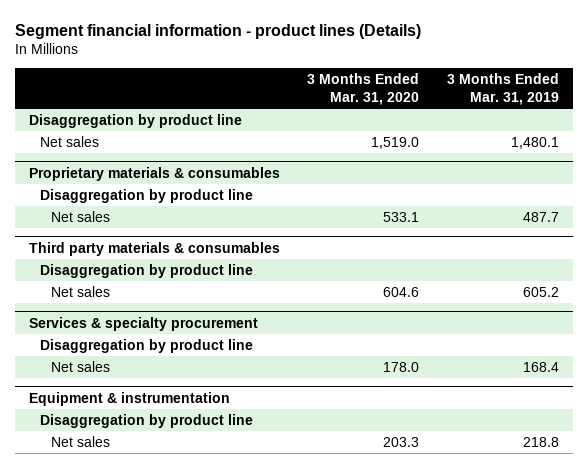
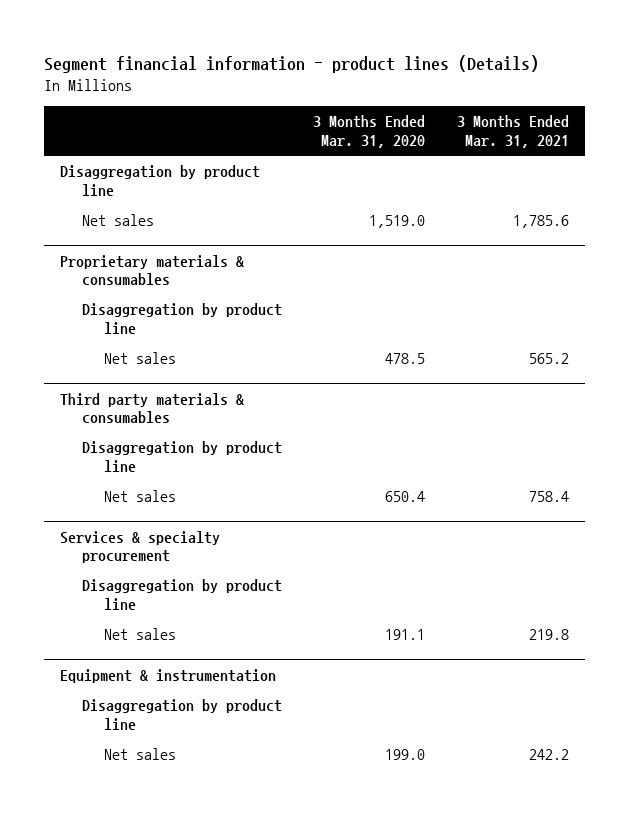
[447,73,560,105] 3 Months Ended Mar. 31, 2019 -> none
none -> [456,115,569,148] 3 Months Ended Mar. 31, 2021
[383,211,420,222] 533.1 -> [385,353,426,365] 478.5
[383,286,420,297] 604.6 -> [385,491,426,503] 650.4
[383,361,420,372] 178.0 -> [385,629,426,641] 191.1
[383,436,420,447] 203.3 -> [385,749,426,761] 199.0

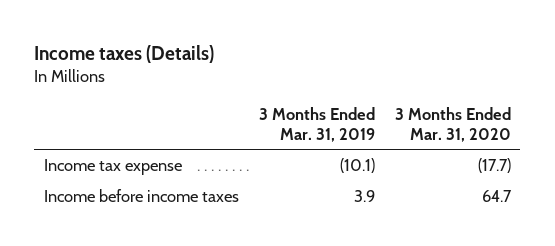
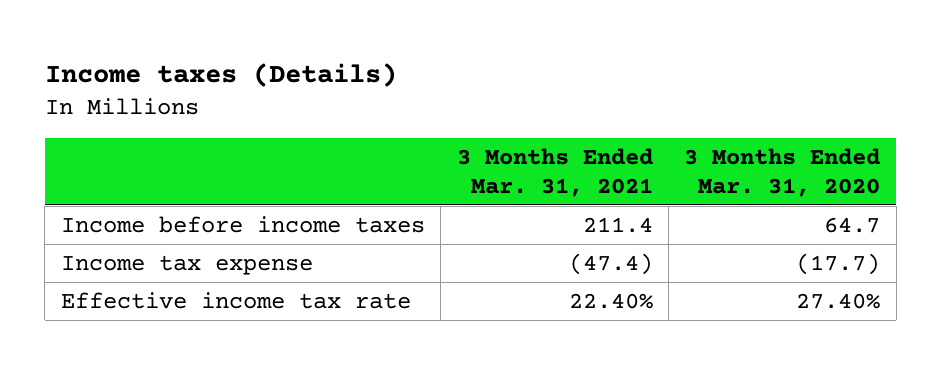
[258,106,375,142] 3 Months Ended Mar. 31, 2019 -> none
none -> [456,147,653,197] 3 Months Ended Mar. 31, 2021
[44,159,183,176] Income tax expense -> [60,254,313,275] Income tax expense
none -> [60,291,411,309] Effective income tax rate

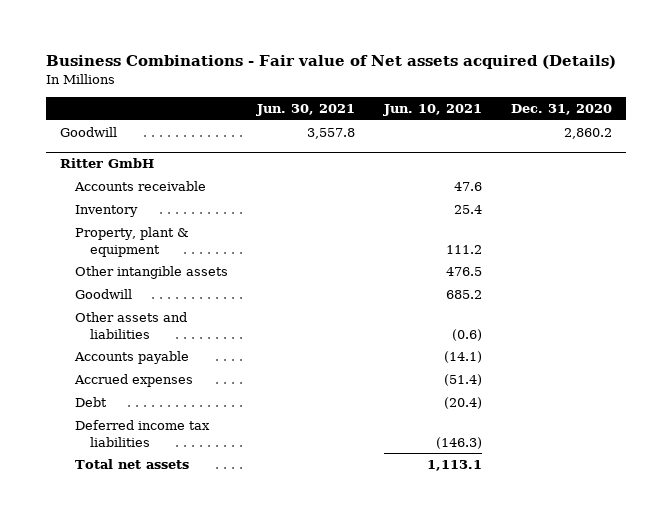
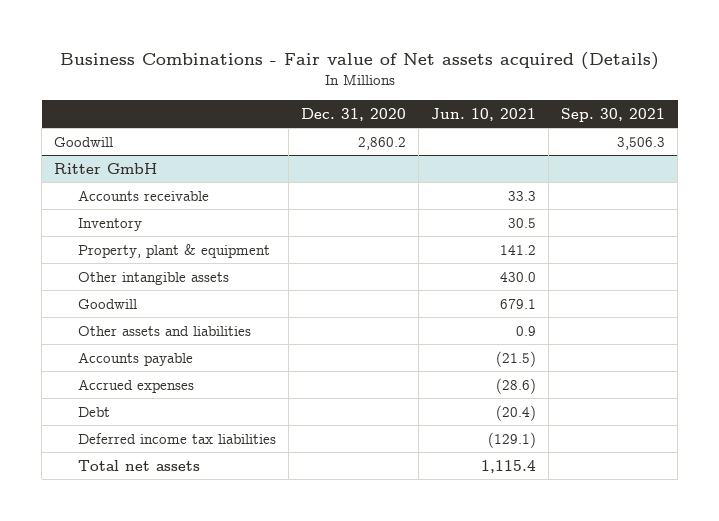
[255,104,355,117] Jun. 30, 2021 -> none
none -> [561,108,666,123] Sep. 30, 2021
[453,182,482,192] 47.6 -> [508,190,537,201] 33.3
[453,205,482,215] 25.4 -> [508,217,537,228] 30.5
[445,244,482,254] 111.2 -> [500,244,537,255] 141.2
[445,267,482,277] 476.5 -> [500,271,537,282] 430.0
[445,290,482,300] 685.2 -> [500,298,537,309] 679.1
[451,328,482,341] (0.6) -> [516,325,537,336] 0.9
[443,351,482,364] (14.1) -> [496,350,537,367] (21.5)
[443,374,482,387] (51.4) -> [496,377,537,394] (28.6)
[435,436,482,449] (146.3) -> [488,431,537,448] (129.1)
[426,460,482,472] 1,113.1 -> [481,459,537,473] 1,115.4

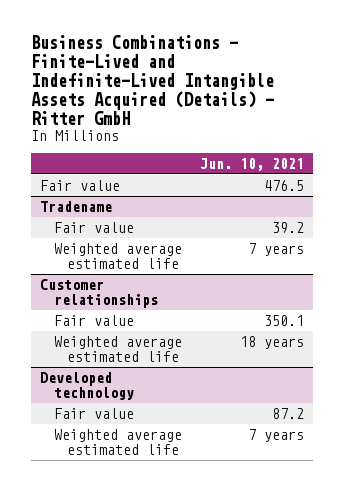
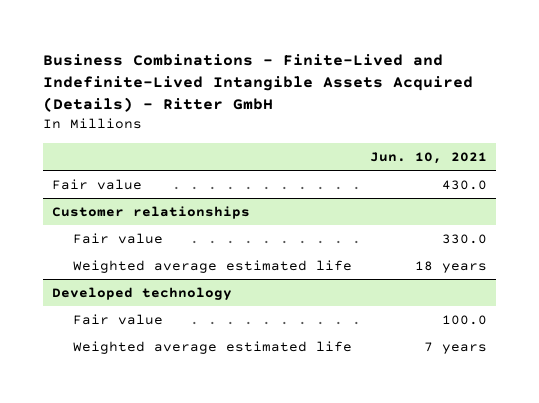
[39,200,112,212] Tradename -> none
[53,221,134,233] Fair value -> none
[53,242,182,269] Weighted average estimated life -> none
[264,179,305,191] 476.5 -> [441,179,487,190] 430.0
[264,314,305,326] 350.1 -> [441,233,487,244] 330.0
[272,407,305,419] 87.2 -> [441,314,487,325] 100.0

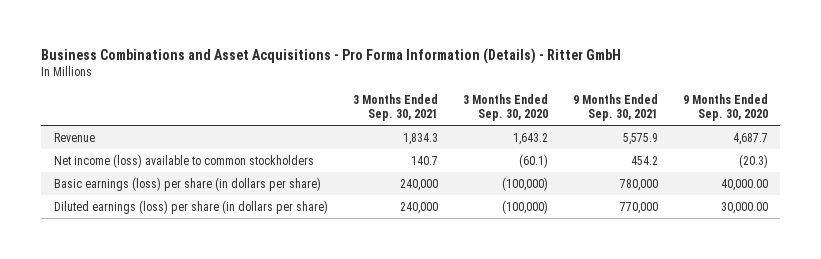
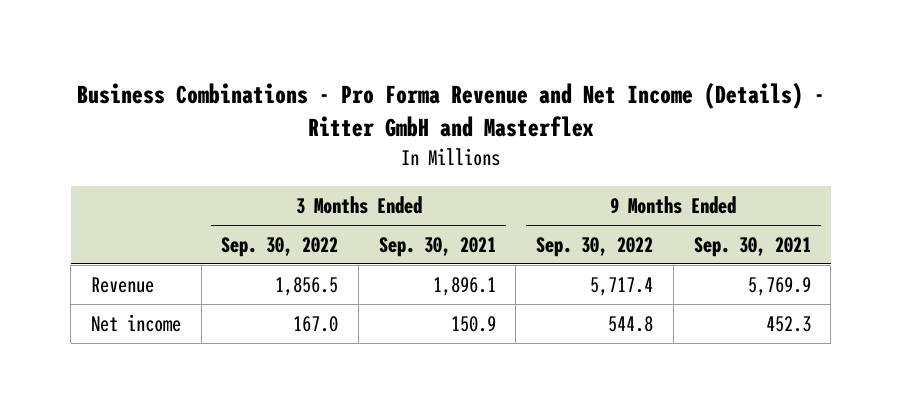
[41,47,622,64] Business Combinations and Asset Acquisitions - Pro Forma Information (Details) - Ritter GmbH -> [76,82,825,138] Business Combinations - Pro Forma Revenue and Net Income (Details) - Ritter GmbH and Masterflex
[462,94,548,122] 3 Months Ended Sep. 30, 2020 -> none
[682,94,768,122] 9 Months Ended Sep. 30, 2020 -> none
none -> [221,236,339,257] Sep. 30, 2022
none -> [536,236,654,257] Sep. 30, 2022
[53,176,321,191] Basic earnings (loss) per share (in dollars per share) -> none
[53,199,328,214] Diluted earnings (loss) per share (in dollars per share) -> none
[402,132,438,145] 1,834.3 -> [432,276,496,296] 1,896.1
[622,132,658,145] 5,575.9 -> [747,276,811,296] 5,769.9
[53,153,314,168] Net income (loss) available to common stockholders -> [90,313,181,332] Net income
[410,155,438,165] 140.7 -> [450,315,496,332] 150.9
[630,155,658,165] 454.2 -> [765,315,811,332] 452.3

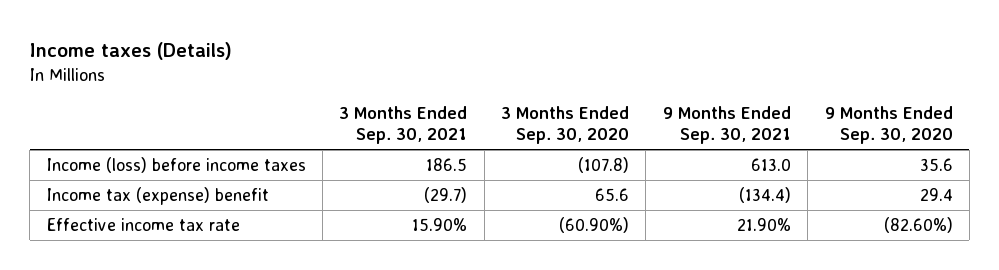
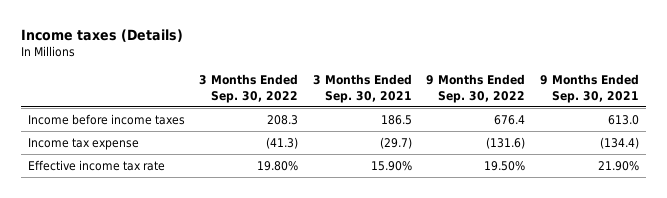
[501,106,630,145] 3 Months Ended Sep. 30, 2020 -> none
[824,106,953,145] 9 Months Ended Sep. 30, 2020 -> none
none -> [199,74,299,103] 3 Months Ended Sep. 30, 2022
none -> [426,74,526,103] 9 Months Ended Sep. 30, 2022
[46,157,306,174] Income (loss) before income taxes -> [27,113,185,125] Income before income taxes
[46,187,269,206] Income tax (expense) benefit -> [27,137,139,150] Income tax expense

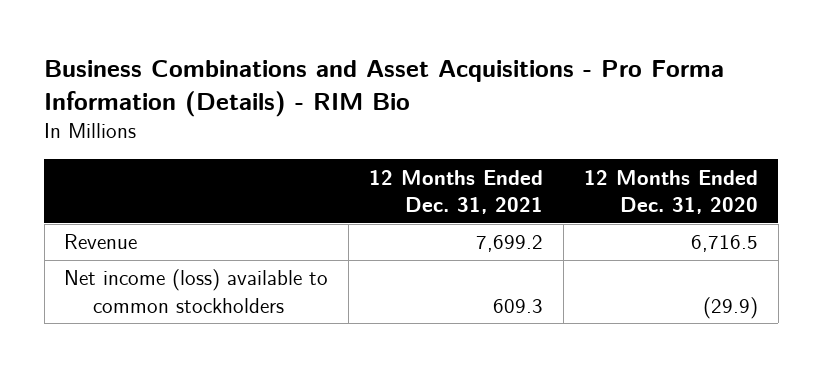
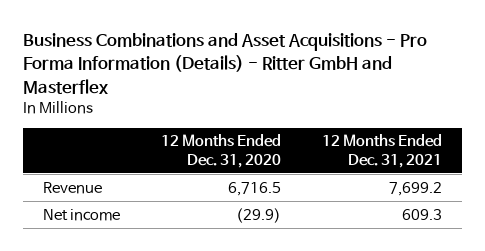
[44,59,725,117] Business Combinations and Asset Acquisitions - Pro Forma Information (Details) - RIM Bio -> [23,33,428,94] Business Combinations and Asset Acquisitions - Pro Forma Information (Details) - Ritter GmbH and Masterflex
[64,269,329,313] Net income (loss) available to common stockholders -> [43,208,121,221] Net income

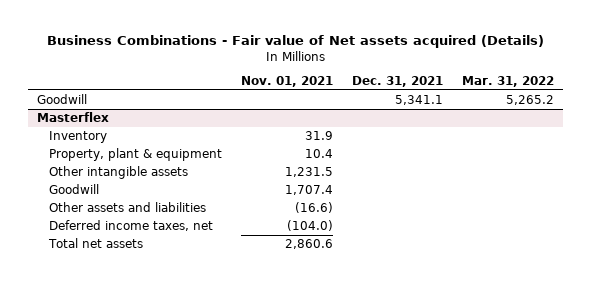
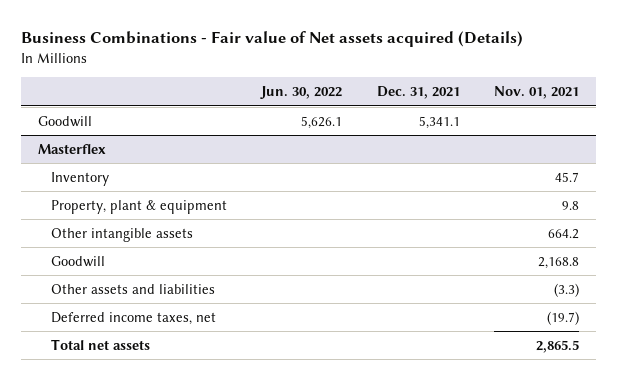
[462,75,555,87] Mar. 31, 2022 -> none
none -> [260,86,343,100] Jun. 30, 2022
[305,131,334,141] 31.9 -> [555,171,580,182] 45.7
[305,149,334,159] 10.4 -> [562,200,580,210] 9.8
[285,167,334,178] 1,231.5 -> [548,228,580,239] 664.2
[285,185,334,196] 1,707.4 -> [538,256,580,269] 2,168.8
[295,202,334,214] (16.6) -> [554,282,580,297] (3.3)
[287,220,334,232] (104.0) -> [547,310,580,325] (19.7)
[285,239,334,250] 2,860.6 -> [536,339,580,353] 2,865.5

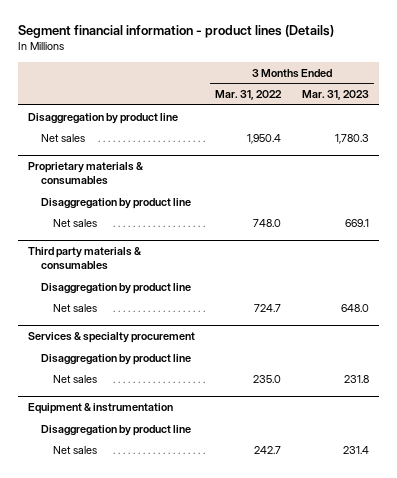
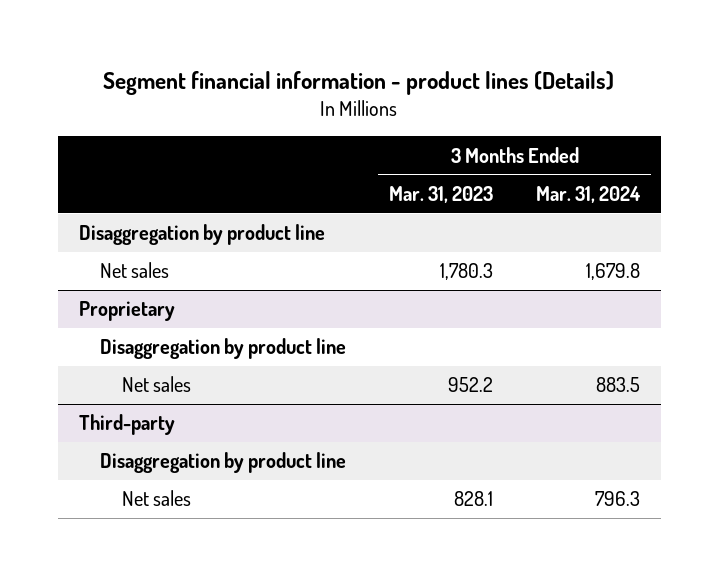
[215,89,283,100] Mar. 31, 2022 -> none
none -> [535,185,641,203] Mar. 31, 2024
[40,197,191,209] Disaggregation by product line -> none
[53,218,98,227] Net sales -> none
[28,246,143,270] Third party materials & consumables -> none
[40,282,191,294] Disaggregation by product line -> none
[53,303,98,312] Net sales -> none
[28,331,196,343] Services & specialty procurement -> none
[28,161,145,185] Proprietary materials & consumables -> [79,301,176,322] Proprietary
[28,402,174,414] Equipment & instrumentation -> none
[343,374,369,383] 231.8 -> [448,377,494,393] 952.2
none -> [79,414,176,436] Third-party
[342,445,369,454] 231.4 -> [454,491,494,507] 828.1

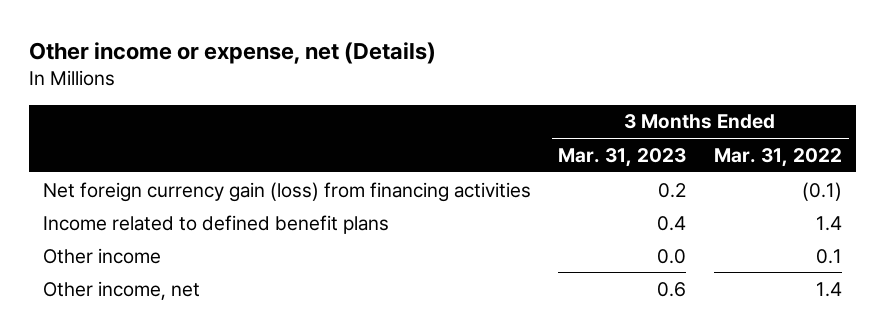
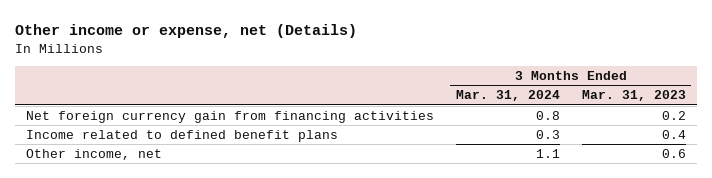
[713,147,842,167] Mar. 31, 2022 -> none
none -> [455,90,560,102] Mar. 31, 2024
[43,181,532,202] Net foreign currency gain (loss) from financing activities -> [26,111,435,124] Net foreign currency gain from financing activities
[43,247,162,264] Other income -> none

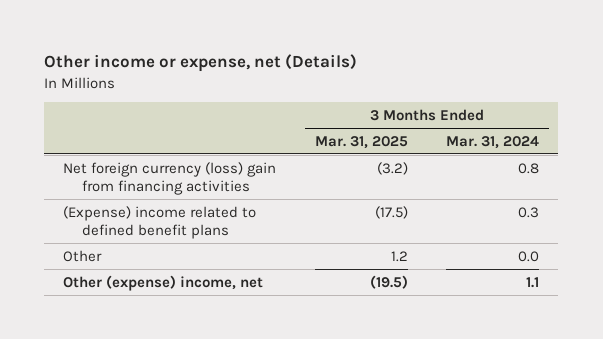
[581,90,686,102] Mar. 31, 2023 -> none
none -> [314,135,408,149] Mar. 31, 2025
[26,111,435,124] Net foreign currency gain from financing activities -> [63,161,277,196] Net foreign currency (loss) gain from financing activities
[26,130,339,143] Income related to defined benefit plans -> [63,205,257,240] (Expense) income related to defined benefit plans
none -> [63,249,103,262] Other
[26,149,163,161] Other income, net -> [63,274,264,291] Other (expense) income, net

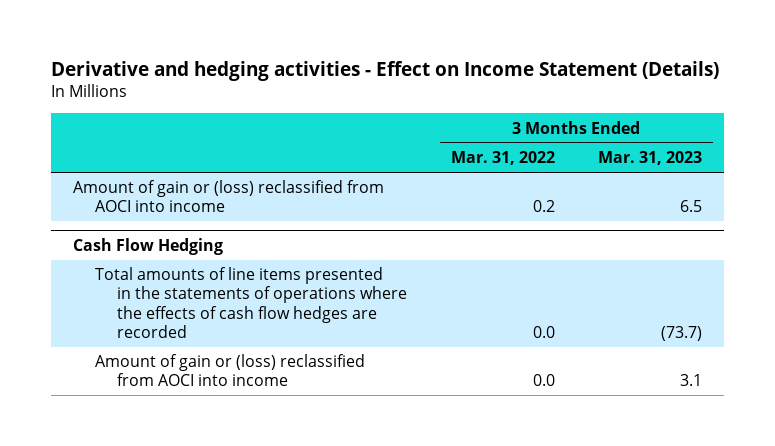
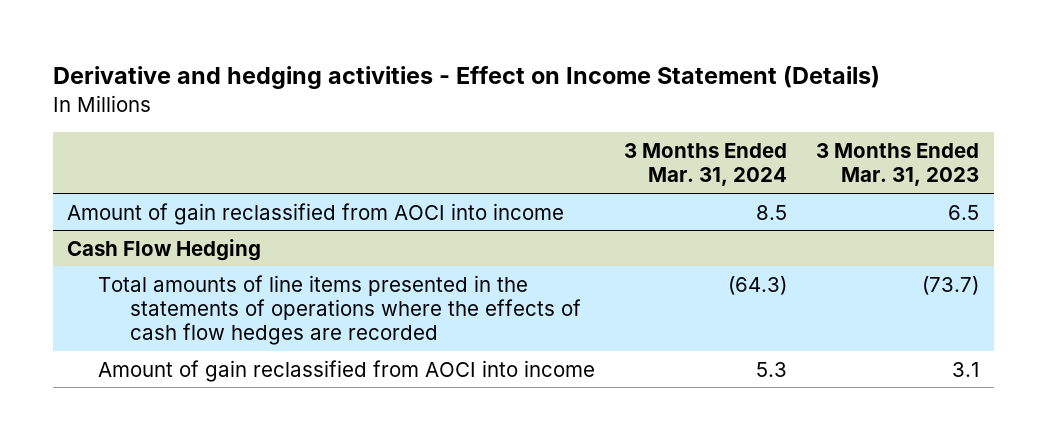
[450,151,555,166] Mar. 31, 2022 -> none
none -> [624,142,788,187] 3 Months Ended Mar. 31, 2024
[72,180,384,213] Amount of gain or (loss) reclassified from AOCI into income -> [67,202,565,225] Amount of gain reclassified from AOCI into income
[94,354,365,387] Amount of gain or (loss) reclassified from AOCI into income -> [98,359,596,382] Amount of gain reclassified from AOCI into income

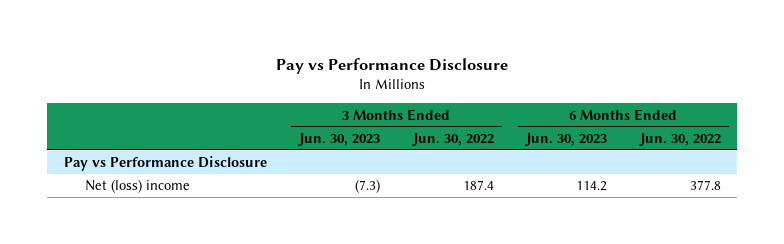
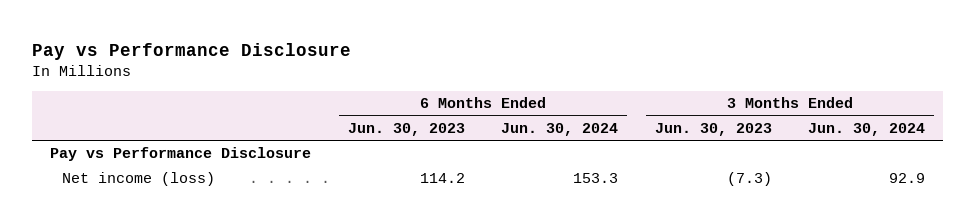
[411,132,494,146] Jun. 30, 2022 -> none
[638,132,721,146] Jun. 30, 2022 -> none
none -> [501,122,619,136] Jun. 30, 2024
none -> [808,122,926,136] Jun. 30, 2024
[84,179,190,194] Net (loss) income -> [62,172,216,187] Net income (loss)

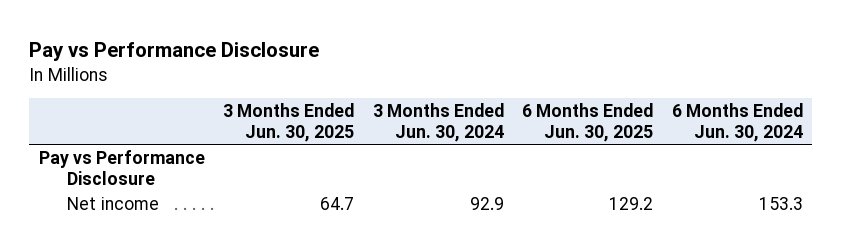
[347,122,465,136] Jun. 30, 2023 -> none
[654,122,772,136] Jun. 30, 2023 -> none
none -> [223,103,355,142] 3 Months Ended Jun. 30, 2025
none -> [522,103,654,142] 6 Months Ended Jun. 30, 2025
[62,172,216,187] Net income (loss) -> [66,196,159,210] Net income

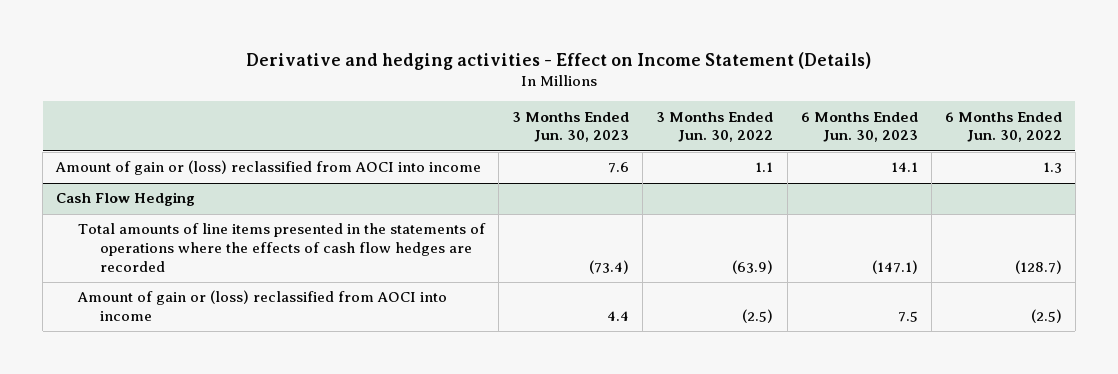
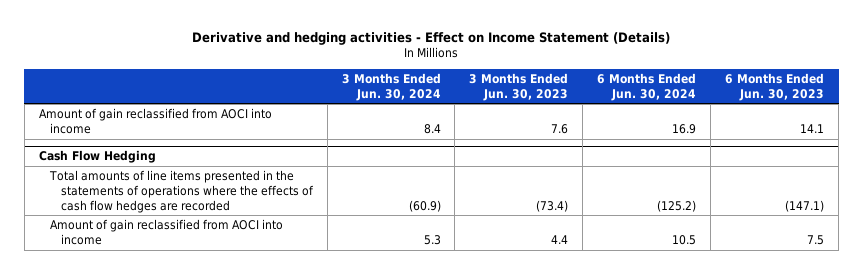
[656,111,774,143] 3 Months Ended Jun. 30, 2022 -> none
[944,111,1062,143] 6 Months Ended Jun. 30, 2022 -> none
none -> [341,72,441,101] 3 Months Ended Jun. 30, 2024
none -> [597,72,697,101] 6 Months Ended Jun. 30, 2024
[55,160,482,176] Amount of gain or (loss) reclassified from AOCI into income -> [38,108,272,134] Amount of gain reclassified from AOCI into income
[77,290,448,322] Amount of gain or (loss) reclassified from AOCI into income -> [49,219,283,245] Amount of gain reclassified from AOCI into income

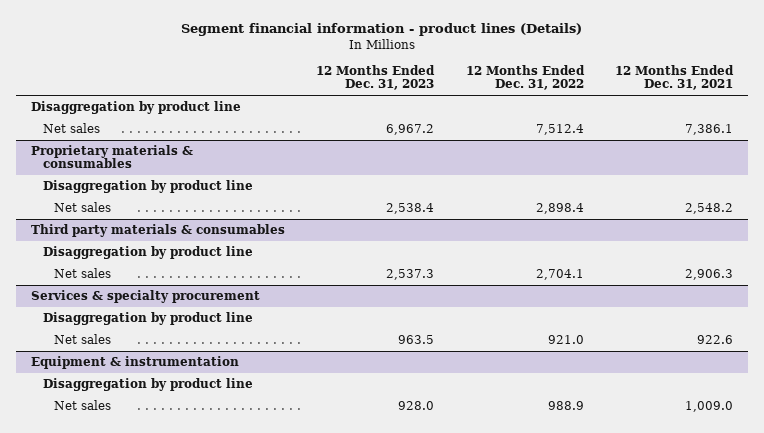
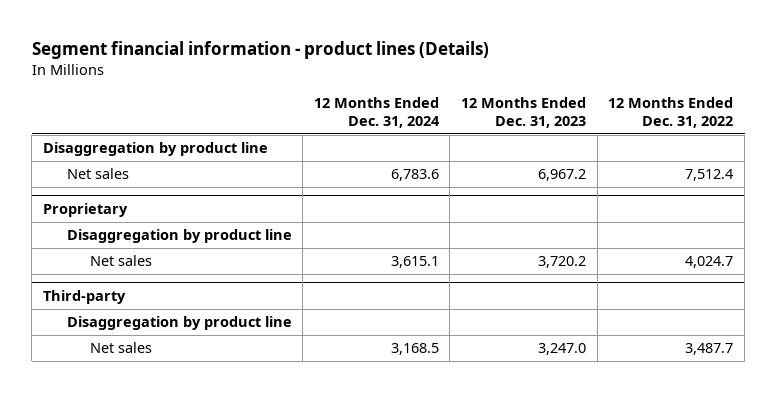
[614,64,734,91] 12 Months Ended Dec. 31, 2021 -> none
none -> [313,96,440,128] 12 Months Ended Dec. 31, 2024
[42,180,253,194] Disaggregation by product line -> none
[53,202,111,213] Net sales -> none
[31,224,286,238] Third party materials & consumables -> none
[42,246,253,260] Disaggregation by product line -> none
[53,268,111,279] Net sales -> none
[31,290,261,304] Services & specialty procurement -> none
[31,145,194,169] Proprietary materials & consumables -> [43,203,129,218] Proprietary
[31,356,240,370] Equipment & instrumentation -> none
[398,335,435,345] 963.5 -> [538,256,587,269] 3,720.2
[547,335,584,345] 921.0 -> [685,256,734,269] 4,024.7
none -> [43,290,127,305] Third-party
[398,401,435,411] 928.0 -> [538,343,587,356] 3,247.0
[547,401,584,411] 988.9 -> [685,343,734,356] 3,487.7

